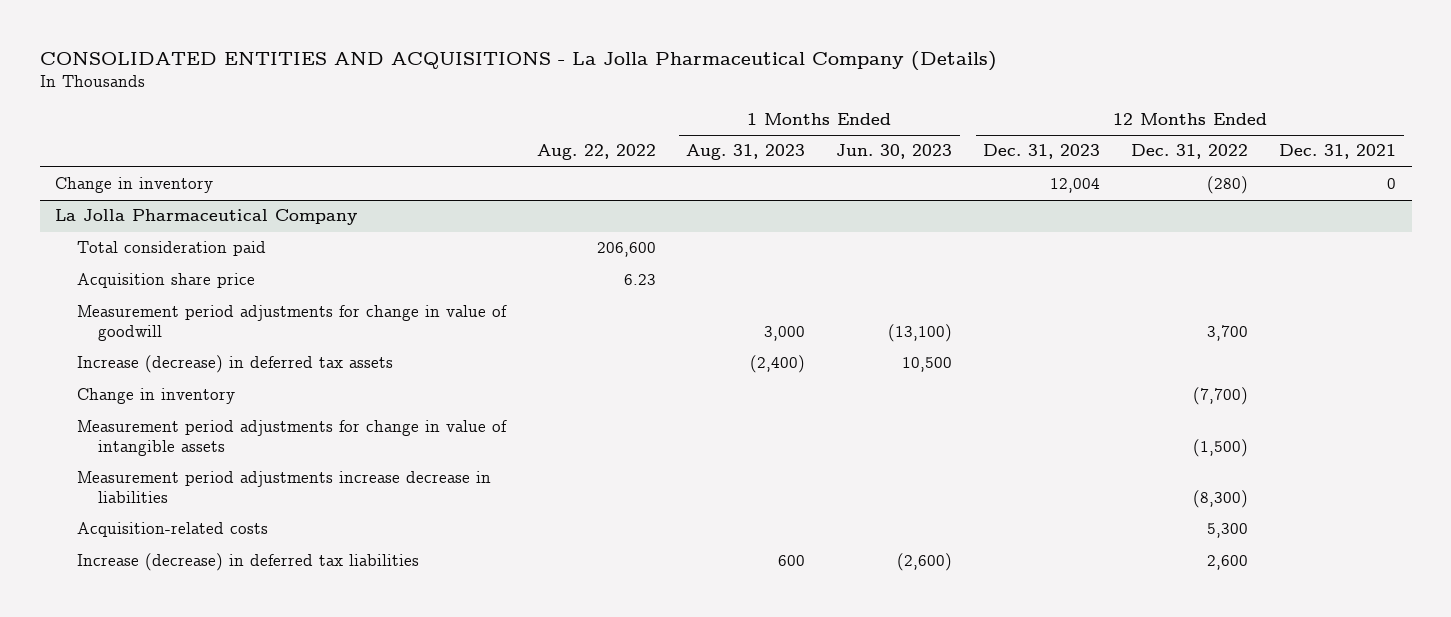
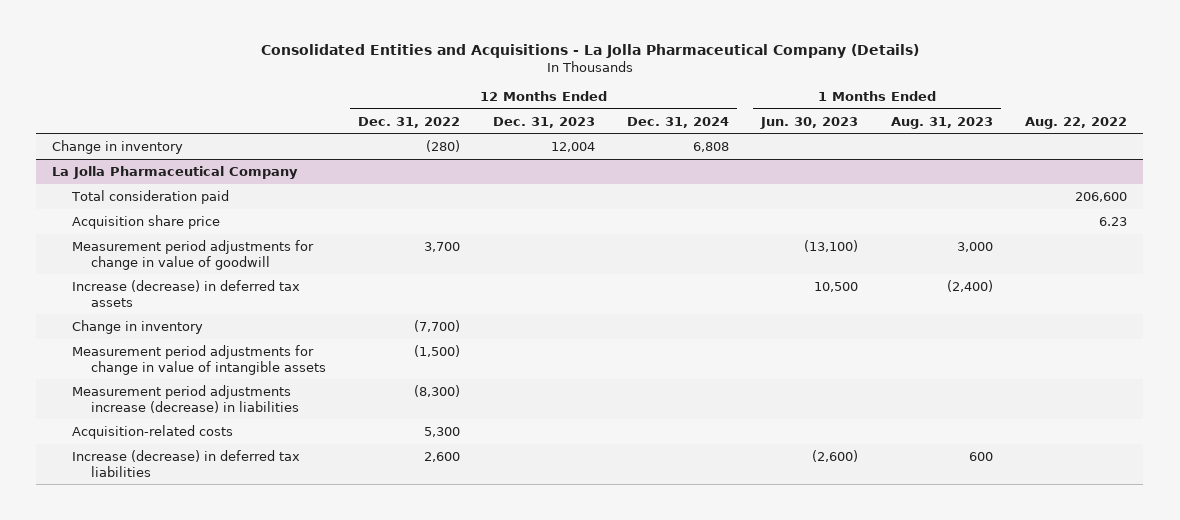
[39,51,997,72] CONSOLIDATED ENTITIES AND ACQUISITIONS - La Jolla Pharmaceutical Company (Details) -> [260,44,919,59] Consolidated Entities and Acquisitions - La Jolla Pharmaceutical Company (Details)
[1279,144,1397,160] Dec. 31, 2021 -> none
none -> [627,116,730,128] Dec. 31, 2024
[76,471,491,503] Measurement period adjustments increase decrease in liabilities -> [71,384,299,413] Measurement period adjustments increase (decrease) in liabilities

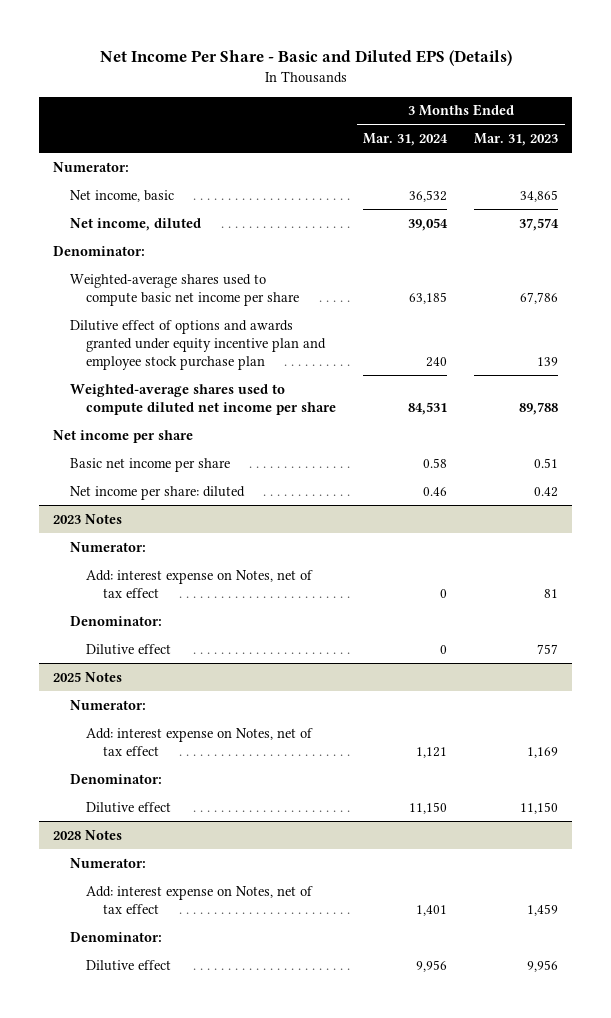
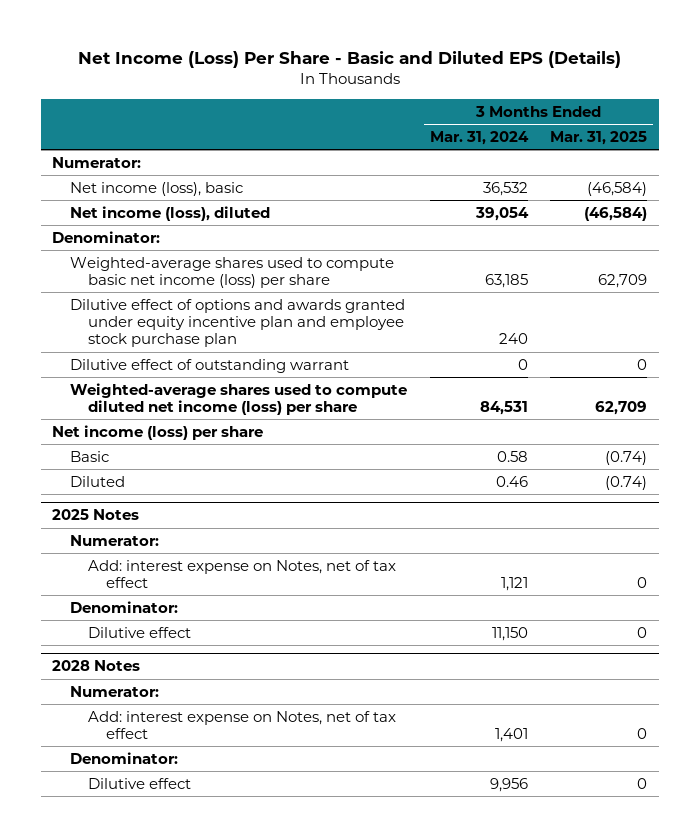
[99,50,512,67] Net Income Per Share - Basic and Diluted EPS (Details) -> [77,51,621,69] Net Income (Loss) Per Share - Basic and Diluted EPS (Details)
[474,132,559,146] Mar. 31, 2023 -> none
none -> [550,130,648,145] Mar. 31, 2025
[69,189,174,202] Net income, basic -> [70,181,244,196] Net income (loss), basic
[69,217,201,231] Net income, diluted -> [70,205,271,221] Net income (loss), diluted
[69,273,300,306] Weighted-average shares used to compute basic net income per share -> [70,256,395,289] Weighted-average shares used to compute basic net income (loss) per share
[52,513,122,524] 2023 Notes -> none
[69,541,146,552] Numerator: -> none
[86,569,314,598] Add: interest expense on Notes, net of tax effect -> none
[69,615,162,626] Denominator: -> none
[86,643,172,655] Dilutive effect -> none
none -> [70,358,350,373] Dilutive effect of outstanding warrant
[69,383,337,415] Weighted-average shares used to compute diluted net income per share -> [70,382,408,416] Weighted-average shares used to compute diluted net income (loss) per share
[52,429,193,443] Net income per share -> [52,424,264,440] Net income (loss) per share
[69,457,230,472] Basic net income per share -> [70,450,110,462] Basic
[69,485,245,500] Net income per share: diluted -> [70,475,126,487] Diluted

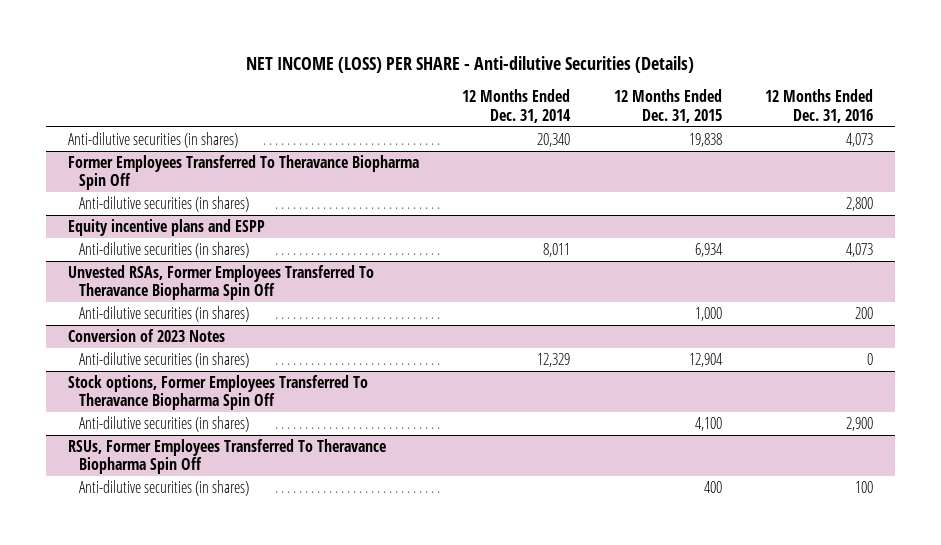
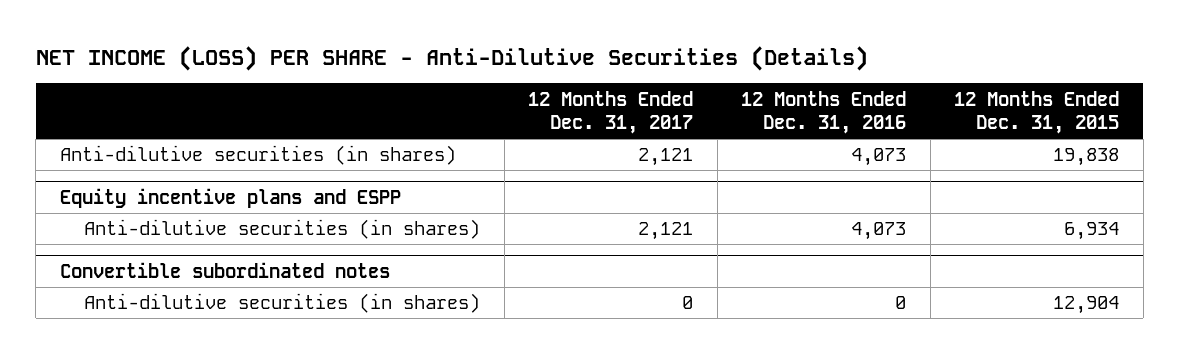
[246,56,695,74] NET INCOME (LOSS) PER SHARE - Anti-dilutive Securities (Details) -> [35,45,868,71] NET INCOME (LOSS) PER SHARE - Anti-Dilutive Securities (Details)
[462,89,572,123] 12 Months Ended Dec. 31, 2014 -> none
none -> [528,90,694,135] 12 Months Ended Dec. 31, 2017
[67,154,419,191] Former Employees Transferred To Theravance Biopharma Spin Off -> none
[79,195,250,212] Anti-dilutive securities (in shares) -> none
[67,264,374,301] Unvested RSAs, Former Employees Transferred To Theravance Biopharma Spin Off -> none
[79,305,250,322] Anti-dilutive securities (in shares) -> none
[67,328,225,342] Conversion of 2023 Notes -> [59,262,390,279] Convertible subordinated notes
[67,374,368,411] Stock options, Former Employees Transferred To Theravance Biopharma Spin Off -> none
[79,415,250,432] Anti-dilutive securities (in shares) -> none
[67,438,386,475] RSUs, Former Employees Transferred To Theravance Biopharma Spin Off -> none
[79,479,250,496] Anti-dilutive securities (in shares) -> none

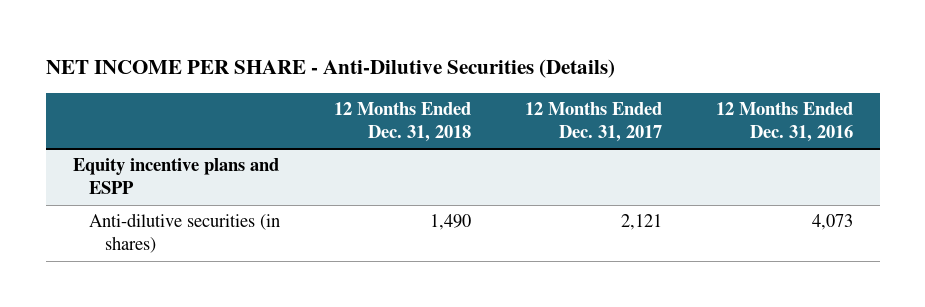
[35,45,868,71] NET INCOME (LOSS) PER SHARE - Anti-Dilutive Securities (Details) -> [45,59,615,79] NET INCOME PER SHARE - Anti-Dilutive Securities (Details)
[954,90,1120,135] 12 Months Ended Dec. 31, 2015 -> none
none -> [333,101,471,143] 12 Months Ended Dec. 31, 2018
[59,145,456,166] Anti-dilutive securities (in shares) -> none
[59,262,390,279] Convertible subordinated notes -> none
[84,293,481,314] Anti-dilutive securities (in shares) -> none

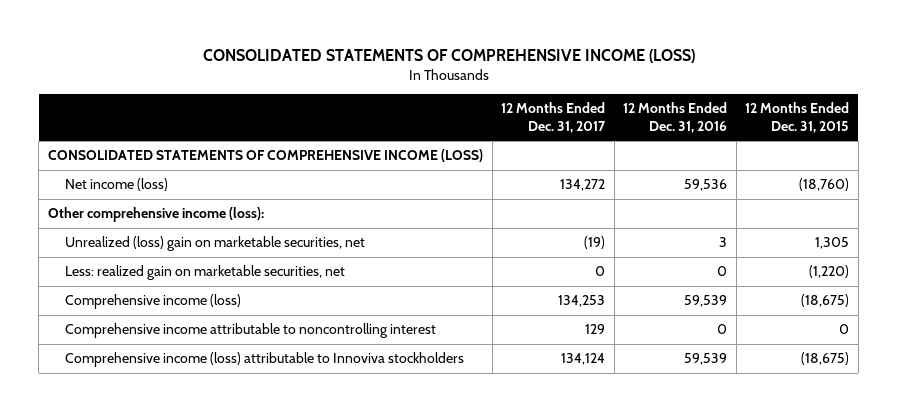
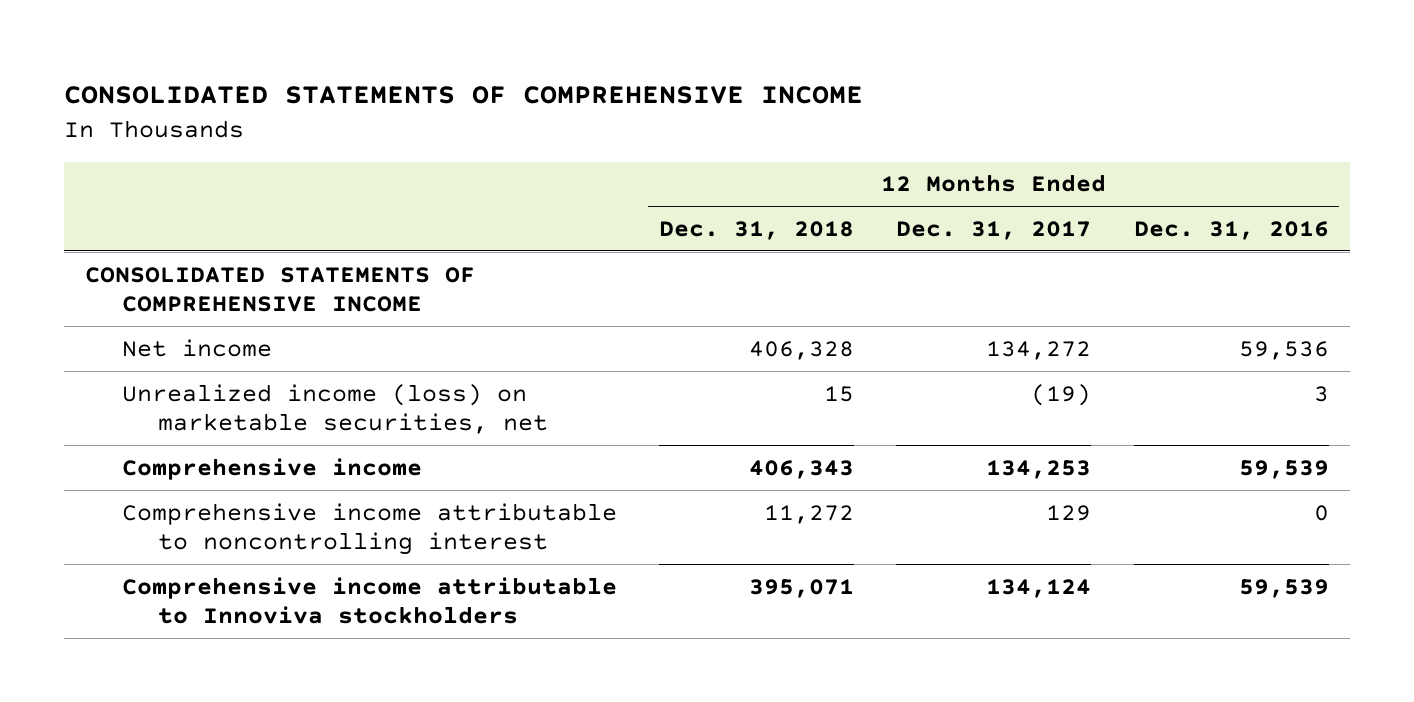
[202,48,695,63] CONSOLIDATED STATEMENTS OF COMPREHENSIVE INCOME (LOSS) -> [64,85,864,104] CONSOLIDATED STATEMENTS OF COMPREHENSIVE INCOME
[745,102,850,134] 12 Months Ended Dec. 31, 2015 -> none
none -> [658,220,854,240] Dec. 31, 2018
[48,207,265,223] Other comprehensive income (loss): -> none
[64,265,345,281] Less: realized gain on marketable securities, net -> none
[48,149,484,163] CONSOLIDATED STATEMENTS OF COMPREHENSIVE INCOME (LOSS) -> [85,266,476,313] CONSOLIDATED STATEMENTS OF COMPREHENSIVE INCOME
[64,178,168,192] Net income (loss) -> [121,338,272,357] Net income
[64,236,365,252] Unrealized (loss) gain on marketable securities, net -> [121,383,548,435] Unrealized income (loss) on marketable securities, net
[64,294,241,310] Comprehensive income (loss) -> [121,457,422,480] Comprehensive income
[64,352,464,368] Comprehensive income (loss) attributable to Innoviva stockholders -> [121,576,617,625] Comprehensive income attributable to Innoviva stockholders

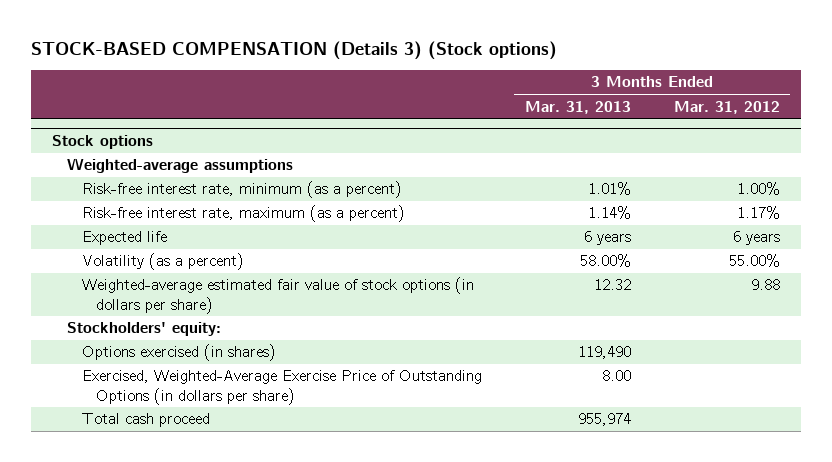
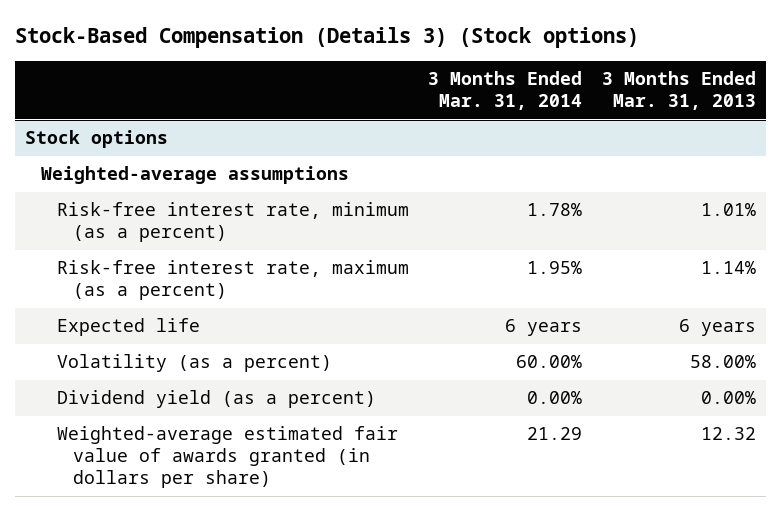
[30,40,557,60] STOCK-BASED COMPENSATION (Details 3) (Stock options) -> [14,26,639,48] Stock-Based Compensation (Details 3) (Stock options)
[673,100,780,114] Mar. 31, 2012 -> none
none -> [428,71,583,111] 3 Months Ended Mar. 31, 2014
[66,322,221,337] Stockholders' equity: -> none
[81,344,276,362] Options exercised (in shares) -> none
[81,370,482,405] Exercised, Weighted-Average Exercise Price of Outstanding Options (in dollars per share) -> none
[81,413,210,428] Total cash proceed -> none
none -> [56,390,376,409] Dividend yield (as a percent)
[81,277,474,314] Weighted-average estimated fair value of stock options (in dollars per share) -> [56,426,398,489] Weighted-average estimated fair value of awards granted (in dollars per share)

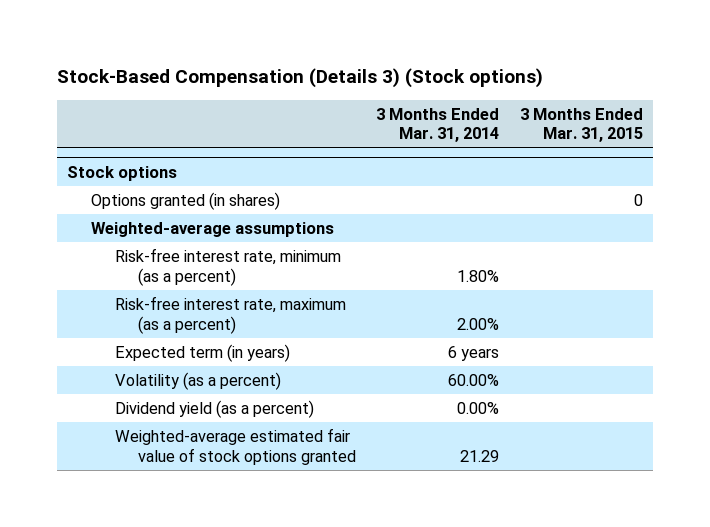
[601,71,756,111] 3 Months Ended Mar. 31, 2013 -> none
none -> [519,107,643,143] 3 Months Ended Mar. 31, 2015
none -> [90,191,280,210] Options granted (in shares)
[527,203,583,217] 1.78% -> [457,269,500,282] 1.80%
[527,261,583,275] 1.95% -> [457,317,500,330] 2.00%
[56,318,200,337] Expected life -> [114,343,290,362] Expected term (in years)
[56,426,398,489] Weighted-average estimated fair value of awards granted (in dollars per share) -> [114,427,357,465] Weighted-average estimated fair value of stock options granted

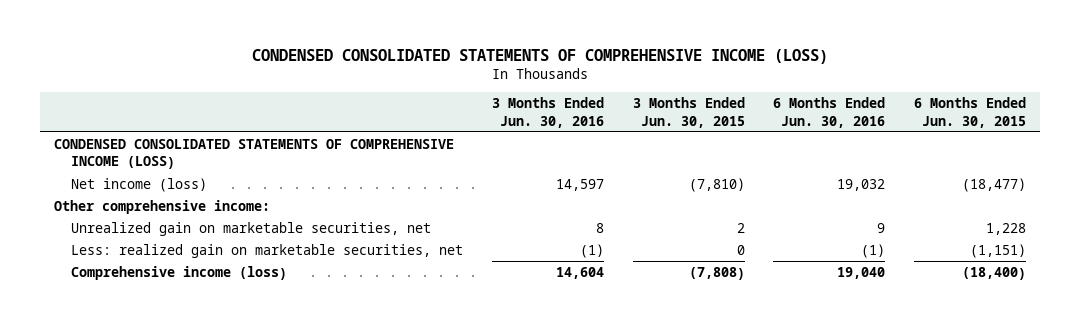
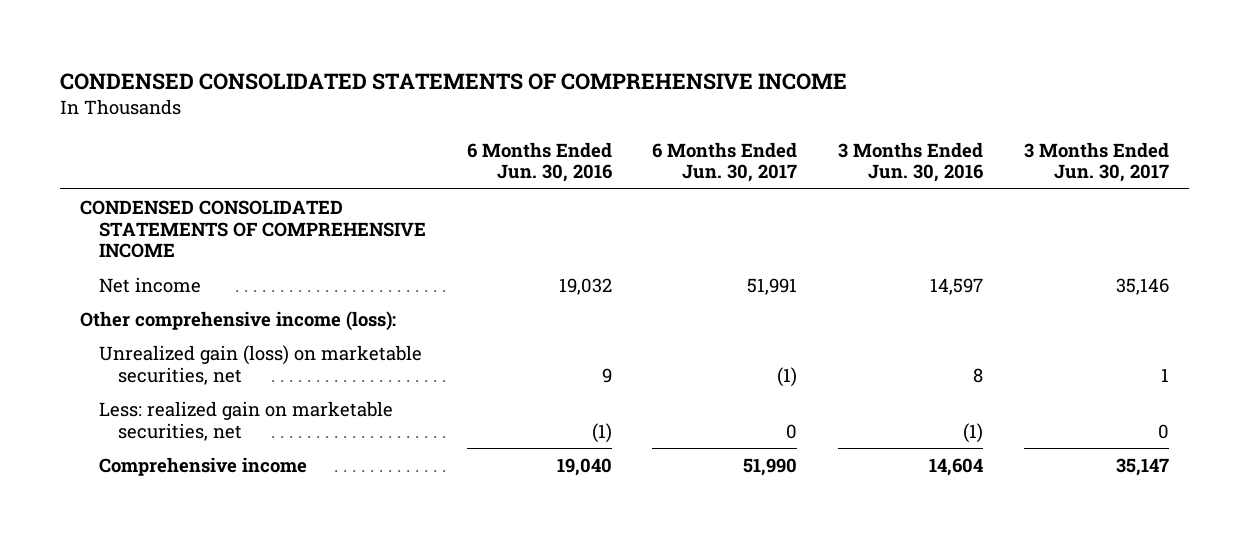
[251,48,828,64] CONDENSED CONSOLIDATED STATEMENTS OF COMPREHENSIVE INCOME (LOSS) -> [60,72,848,90] CONDENSED CONSOLIDATED STATEMENTS OF COMPREHENSIVE INCOME
[632,97,745,128] 3 Months Ended Jun. 30, 2015 -> none
[913,97,1026,128] 6 Months Ended Jun. 30, 2015 -> none
none -> [652,141,798,183] 6 Months Ended Jun. 30, 2017
none -> [1023,141,1169,183] 3 Months Ended Jun. 30, 2017
[53,138,454,170] CONDENSED CONSOLIDATED STATEMENTS OF COMPREHENSIVE INCOME (LOSS) -> [80,199,427,259] CONDENSED CONSOLIDATED STATEMENTS OF COMPREHENSIVE INCOME
[71,177,208,192] Net income (loss) -> [99,276,202,293] Net income
[53,199,270,214] Other comprehensive income: -> [80,310,397,331] Other comprehensive income (loss):
[71,221,432,236] Unrealized gain on marketable securities, net -> [99,344,423,385] Unrealized gain (loss) on marketable securities, net
[71,265,288,280] Comprehensive income (loss) -> [99,456,308,476] Comprehensive income

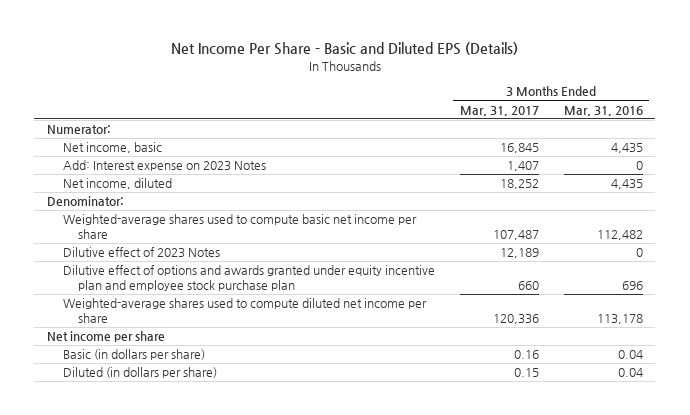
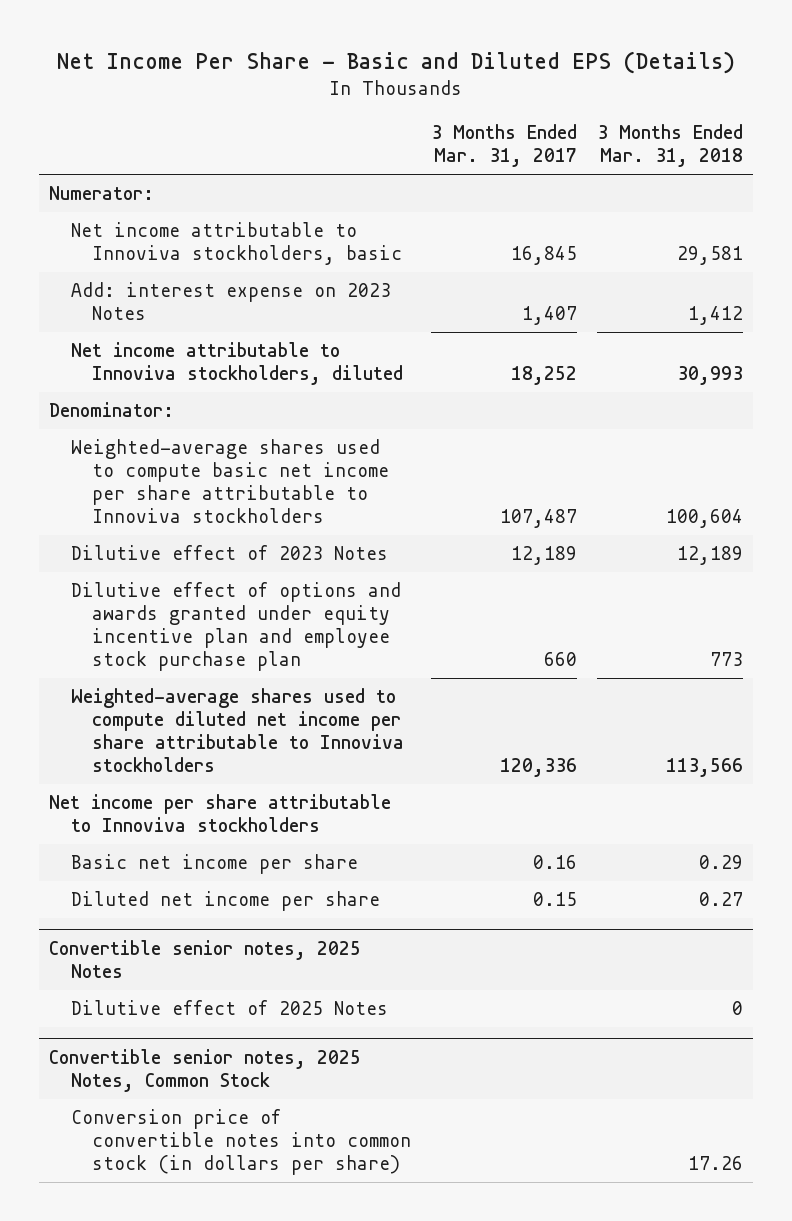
[563,105,643,116] Mar. 31, 2016 -> none
none -> [597,124,744,168] 3 Months Ended Mar. 31, 2018
[62,142,162,154] Net income, basic -> [70,222,402,266] Net income attributable to Innoviva stockholders, basic
[62,160,266,172] Add: Interest expense on 2023 Notes -> [70,282,391,321] Add: interest expense on 2023 Notes
[62,178,172,190] Net income, diluted -> [70,342,403,386] Net income attributable to Innoviva stockholders, diluted
[62,214,417,240] Weighted-average shares used to compute basic net income per share -> [70,439,389,524] Weighted-average shares used to compute basic net income per share attributable to Innoviva stockholders
[62,298,427,324] Weighted-average shares used to compute diluted net income per share -> [70,688,404,773] Weighted-average shares used to compute diluted net income per share attributable to Innoviva stockholders
[46,331,165,343] Net income per share -> [49,794,392,833] Net income per share attributable to Innoviva stockholders
[62,349,205,361] Basic (in dollars per share) -> [70,854,358,875] Basic net income per share
[62,367,217,379] Diluted (in dollars per share) -> [70,891,380,912] Diluted net income per share
none -> [49,939,362,978] Convertible senior notes, 2025 Notes
none -> [70,1000,388,1016] Dilutive effect of 2025 Notes
none -> [49,1048,362,1092] Convertible senior notes, 2025 Notes, Common Stock
none -> [70,1109,411,1176] Conversion price of convertible notes into common stock (in dollars per share)

